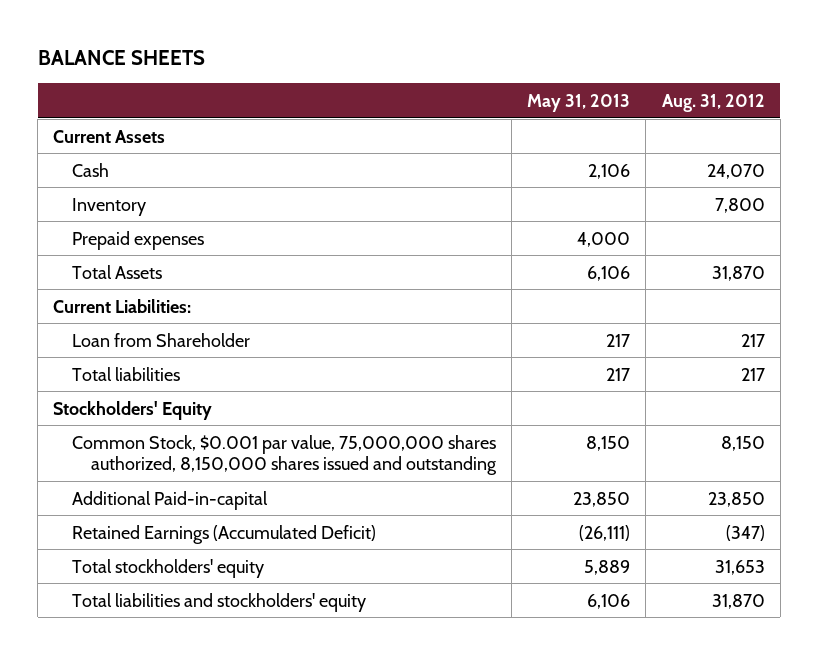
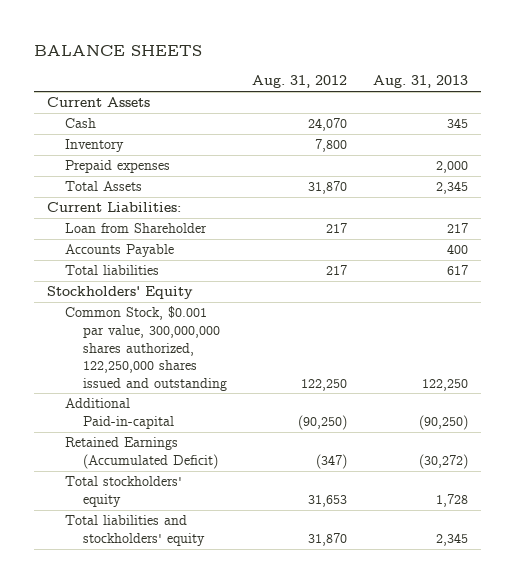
[527,93,631,112] May 31, 2013 -> none
none -> [372,75,468,89] Aug. 31, 2013
none -> [64,244,174,258] Accounts Payable
[71,434,497,476] Common Stock, $0.001 par value, 75,000,000 shares authorized, 8,150,000 shares issued and outstanding -> [64,306,228,391] Common Stock, $0.001 par value, 300,000,000 shares authorized, 122,250,000 shares issued and outstanding
[720,435,765,451] 8,150 -> [301,378,348,391] 122,250
[707,491,765,507] 23,850 -> [298,415,348,431] (90,250)

